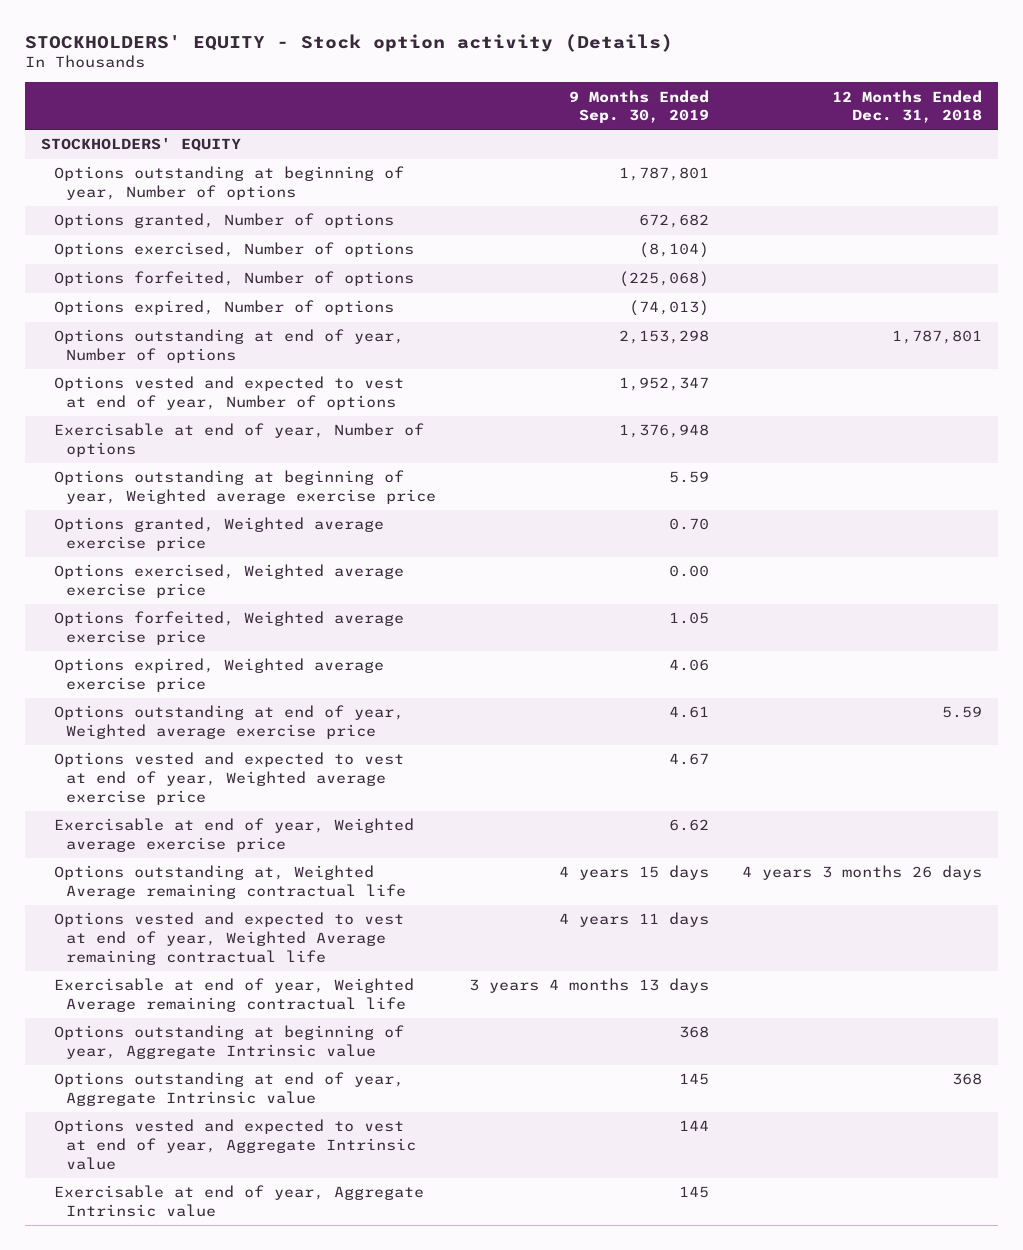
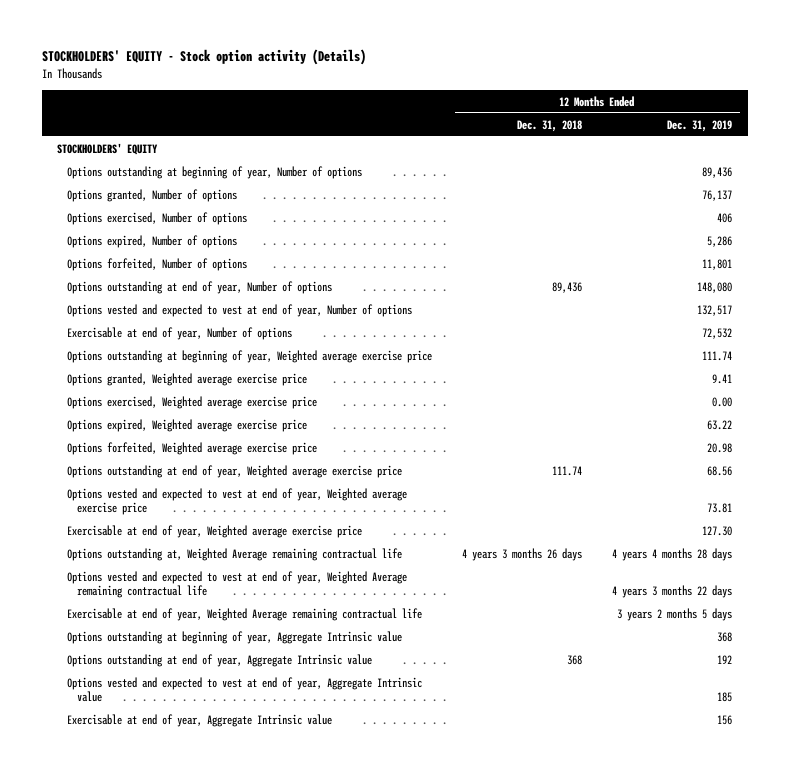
[568,89,709,124] 9 Months Ended Sep. 30, 2019 -> none
none -> [667,119,733,132] Dec. 31, 2019
[53,271,414,287] Options forfeited, Number of options -> [66,257,247,271] Options forfeited, Number of options
[891,330,982,345] 1,787,801 -> [552,281,583,293] 89,436
[53,611,404,646] Options forfeited, Weighted average exercise price -> [66,441,317,455] Options forfeited, Weighted average exercise price
[941,706,982,719] 5.59 -> [552,465,583,476] 111.74

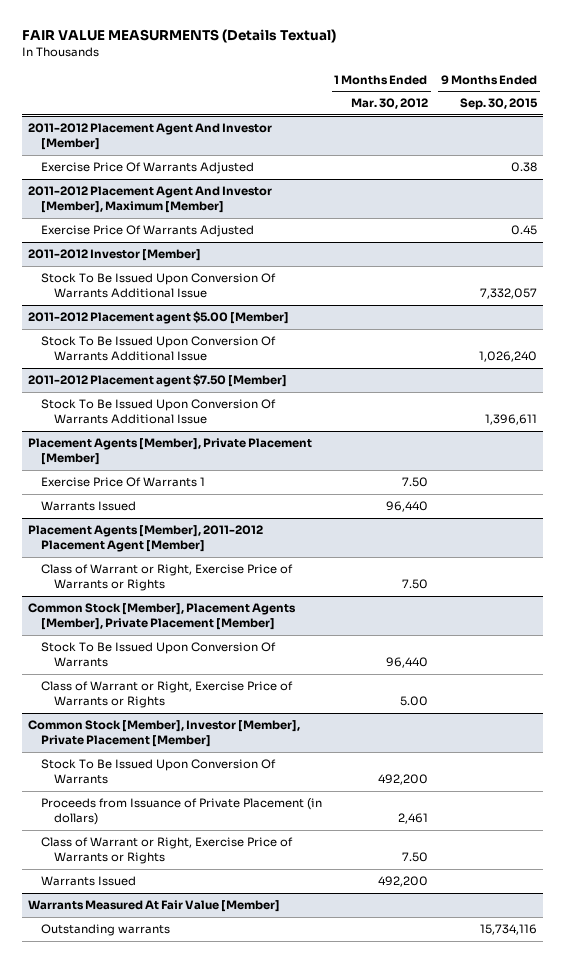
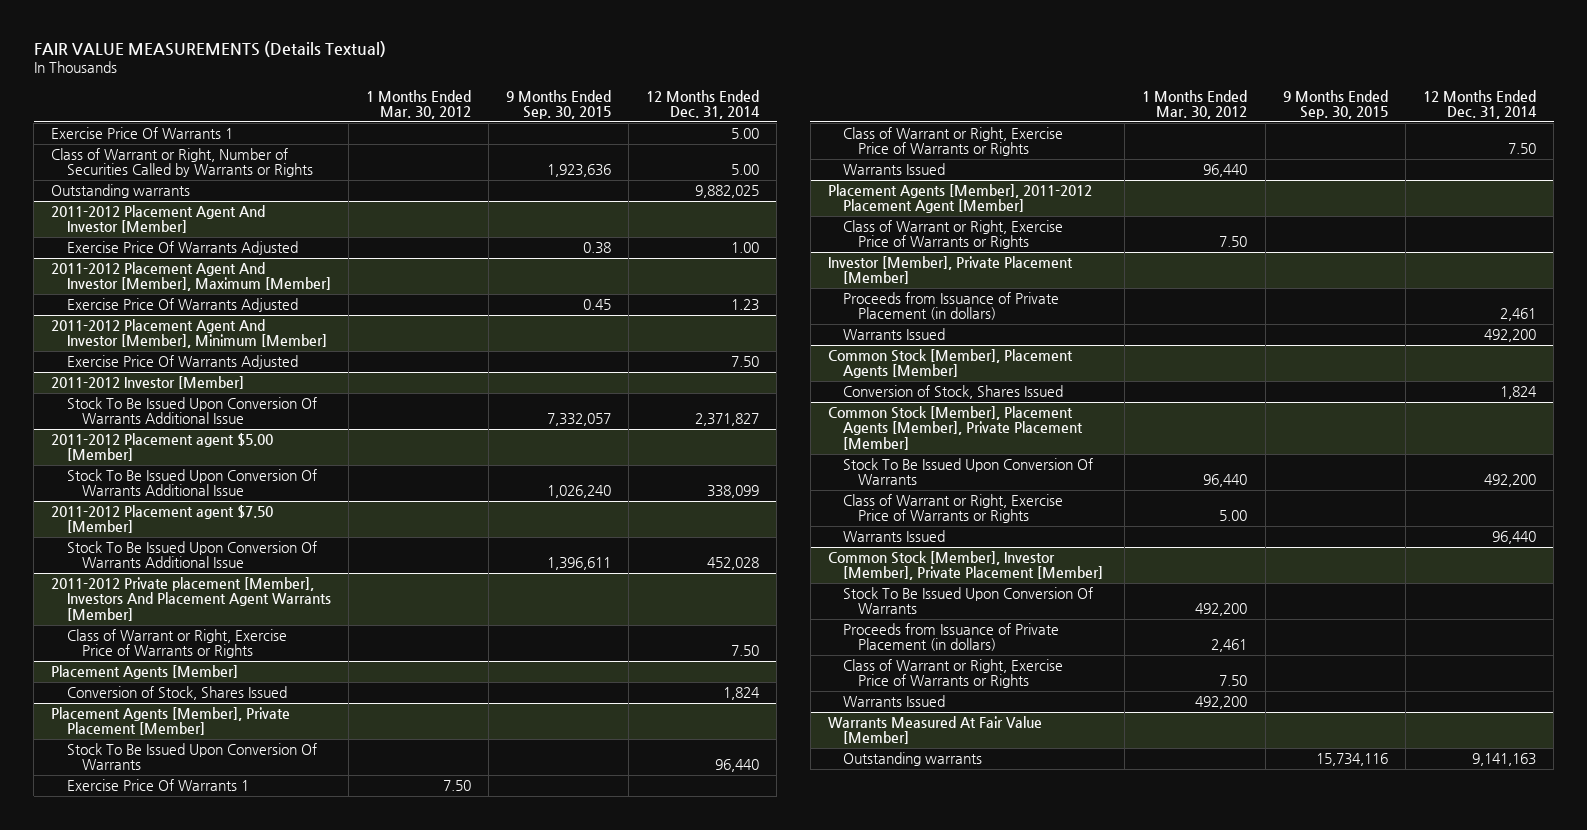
[21,29,336,44] FAIR VALUE MEASURMENTS (Details Textual) -> [33,41,386,58] FAIR VALUE MEASUREMENTS (Details Textual)
none -> [646,89,761,119] 12 Months Ended Dec. 31, 2014
none -> [51,127,234,140] Exercise Price Of Warrants 1
none -> [51,148,313,178] Class of Warrant or Right, Number of Securities Called by Warrants or Rights
none -> [51,184,191,199] Outstanding warrants
none -> [51,319,327,349] 2011-2012 Placement Agent And Investor [Member], Minimum [Member]
none -> [66,355,298,370] Exercise Price Of Warrants Adjusted
none -> [51,577,331,621] 2011-2012 Private placement [Member], Investors And Placement Agent Warrants [Member]
none -> [66,629,287,659] Class of Warrant or Right, Exercise Price of Warrants or Rights
none -> [51,665,239,680] Placement Agents [Member]
none -> [66,686,287,701] Conversion of Stock, Shares Issued
none -> [66,743,317,771] Stock To Be Issued Upon Conversion Of Warrants
none -> [843,127,1064,157] Class of Warrant or Right, Exercise Price of Warrants or Rights
none -> [827,256,1073,285] Investor [Member], Private Placement [Member]
none -> [843,292,1060,321] Proceeds from Issuance of Private Placement (in dollars)
none -> [843,328,946,341] Warrants Issued
none -> [827,349,1073,379] Common Stock [Member], Placement Agents [Member]
none -> [843,385,1064,400] Conversion of Stock, Shares Issued
none -> [843,530,946,543] Warrants Issued

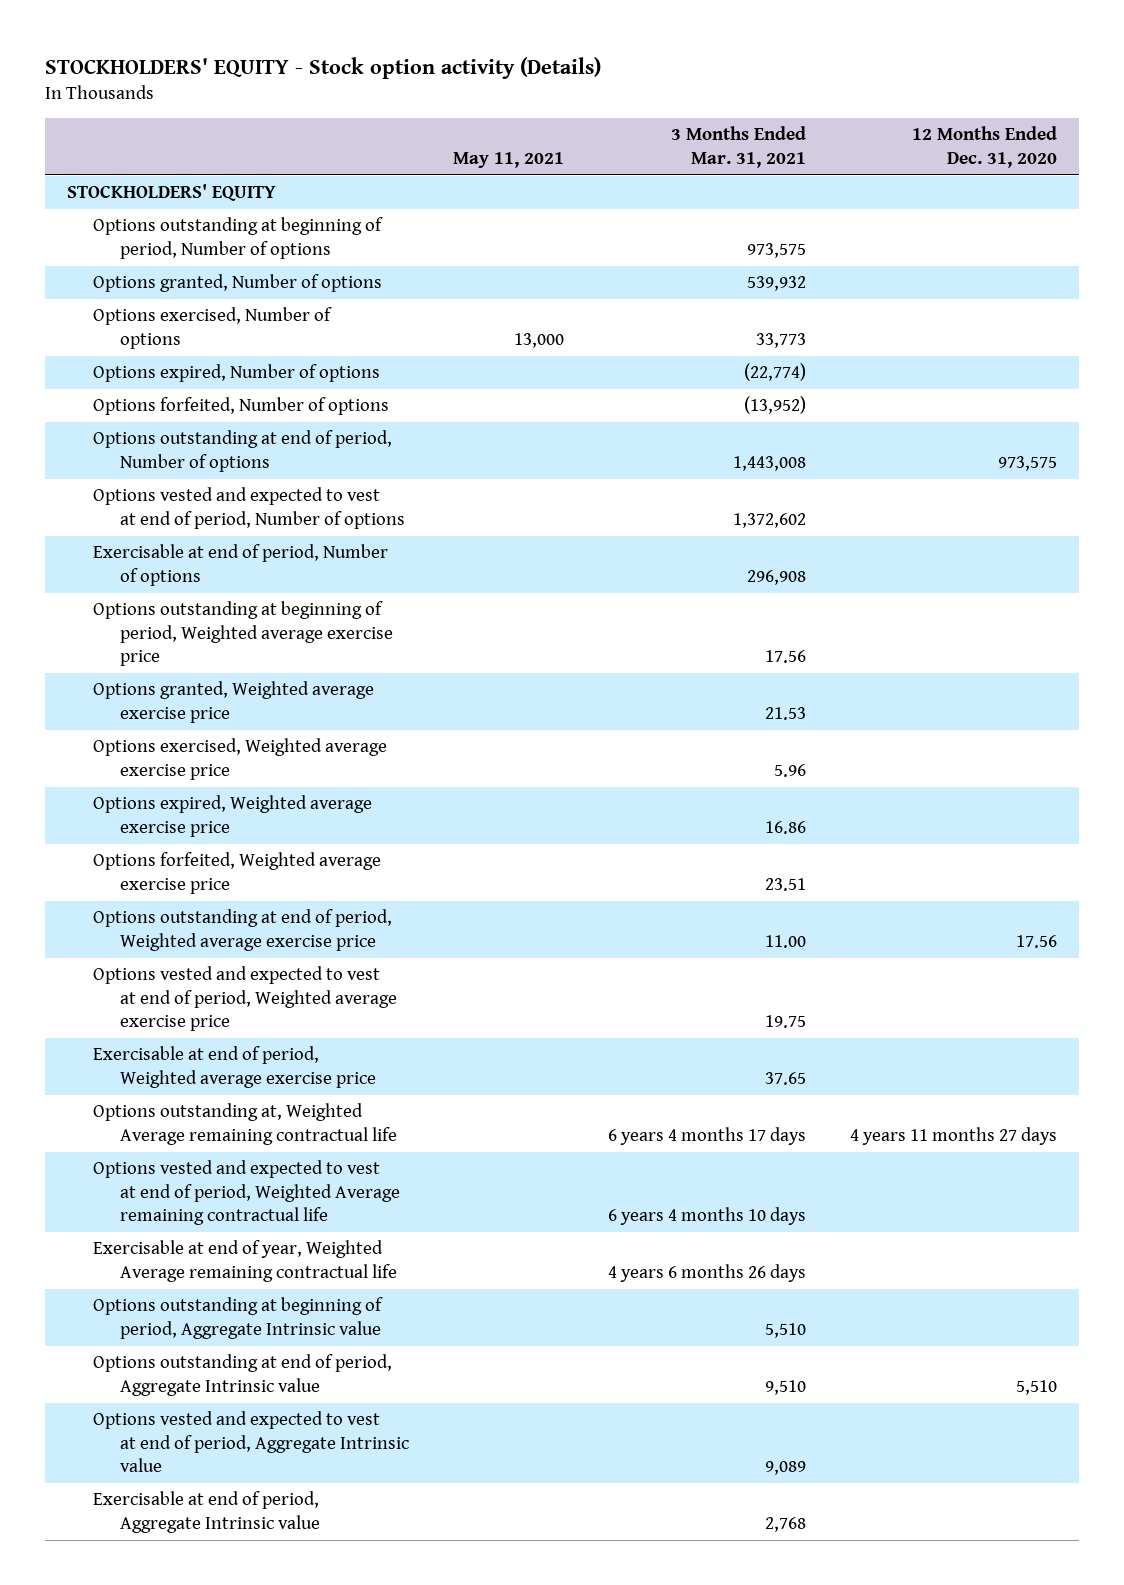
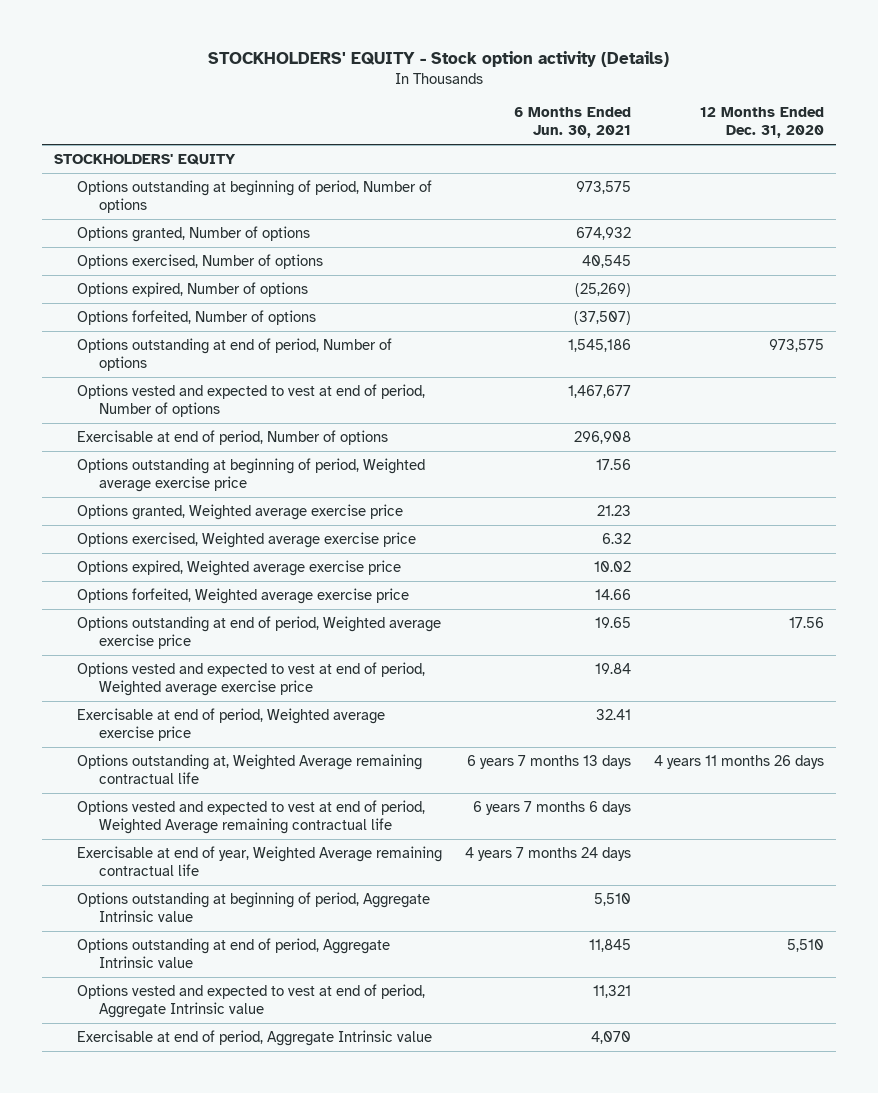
[452,151,564,168] May 11, 2021 -> none
[670,126,806,168] 3 Months Ended Mar. 31, 2021 -> none
none -> [513,106,631,139] 6 Months Ended Jun. 30, 2021
[849,1126,1057,1145] 4 years 11 months 27 days -> [654,754,825,769] 4 years 11 months 26 days

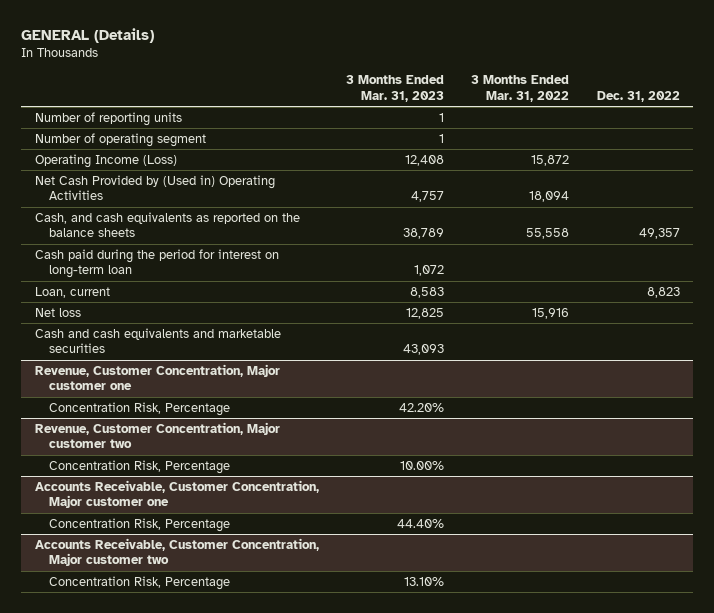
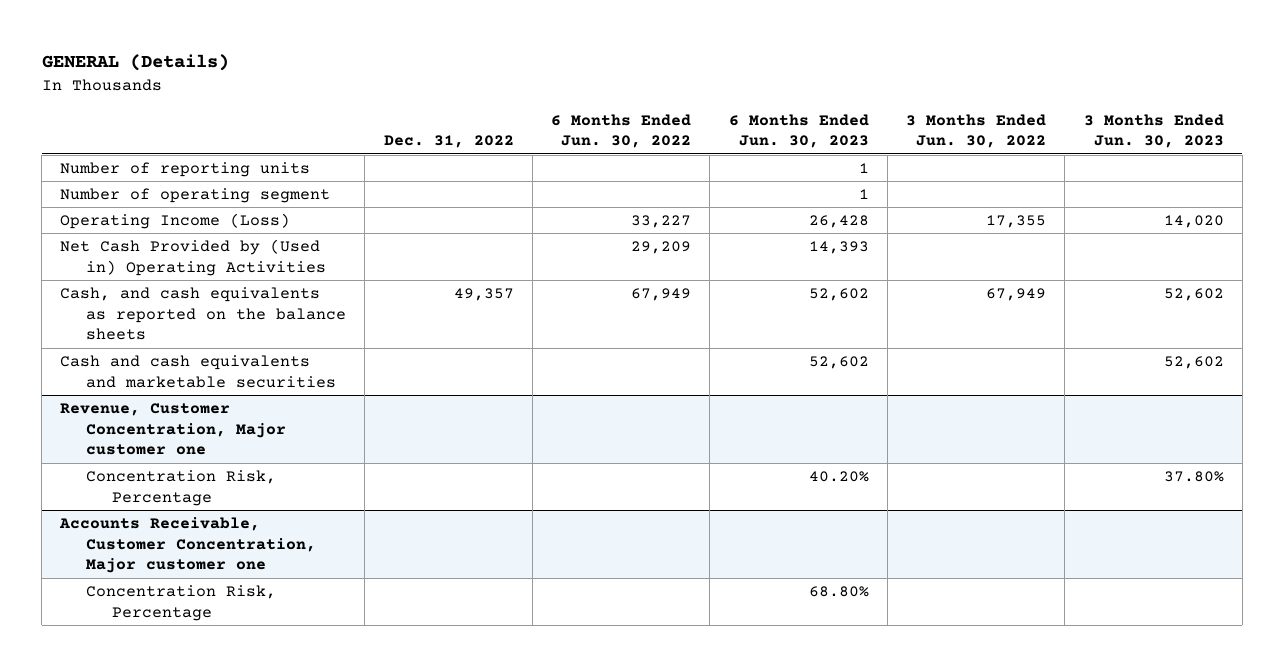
[345,75,444,103] 3 Months Ended Mar. 31, 2023 -> none
[471,75,570,103] 3 Months Ended Mar. 31, 2022 -> none
none -> [551,113,692,149] 6 Months Ended Jun. 30, 2022
none -> [728,113,869,149] 6 Months Ended Jun. 30, 2023
none -> [906,113,1047,149] 3 Months Ended Jun. 30, 2022
none -> [1083,113,1224,149] 3 Months Ended Jun. 30, 2023
[34,248,279,279] Cash paid during the period for interest on long-term loan -> none
[34,286,110,298] Loan, current -> none
[34,307,81,317] Net loss -> none
[34,421,280,449] Revenue, Customer Concentration, Major customer two -> none
[49,459,231,474] Concentration Risk, Percentage -> none
[34,537,319,567] Accounts Receivable, Customer Concentration, Major customer two -> none
[49,575,231,590] Concentration Risk, Percentage -> none

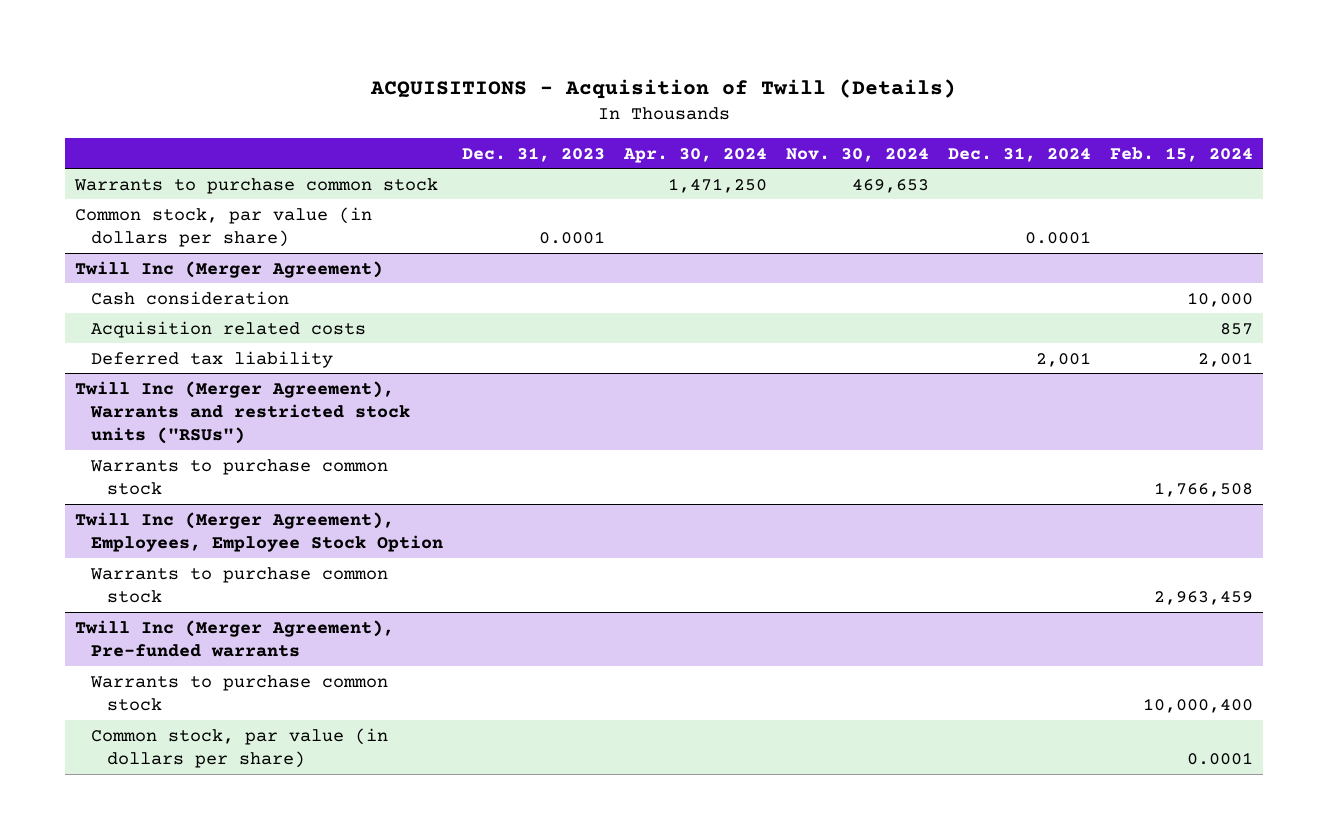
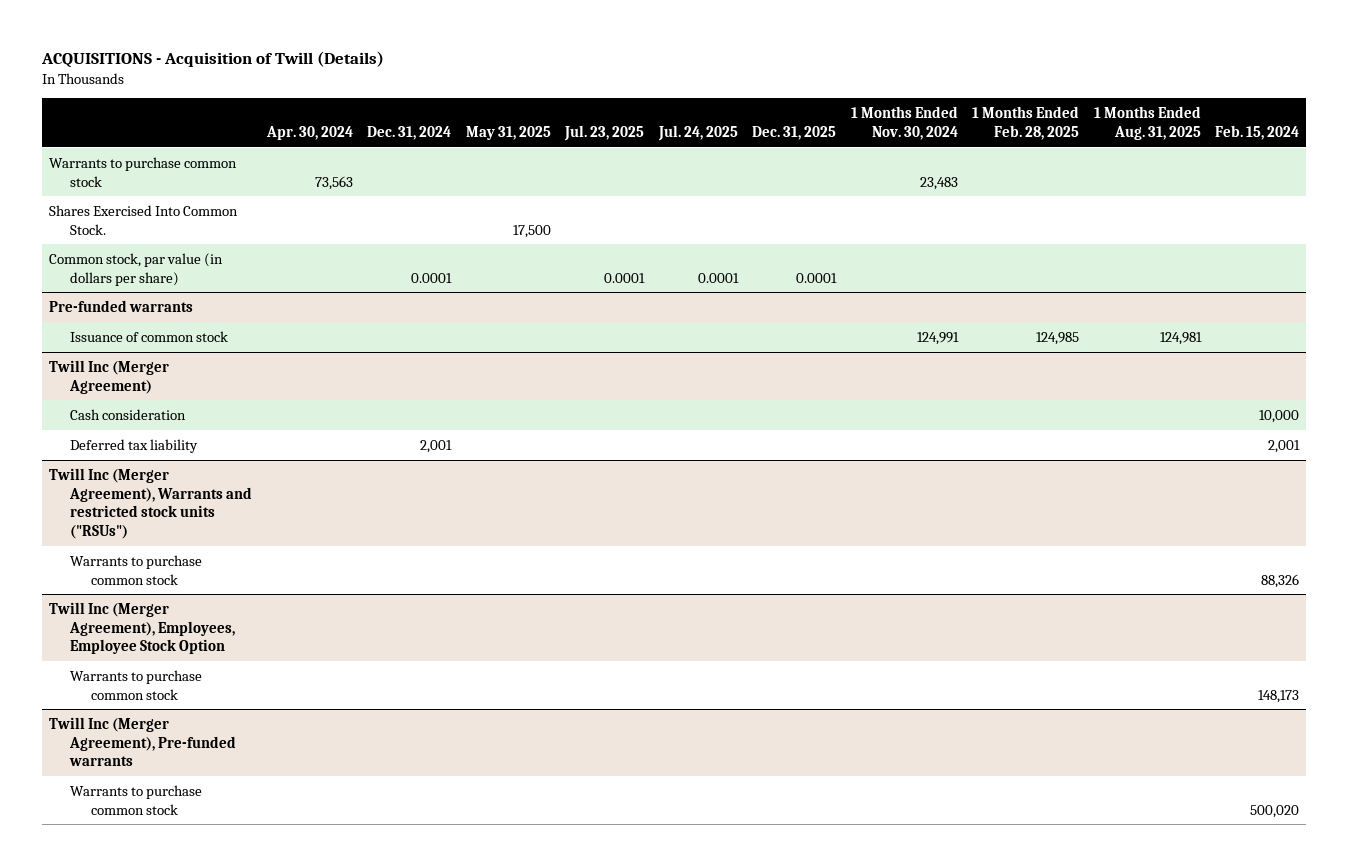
[461,146,605,162] Dec. 31, 2023 -> none
[786,147,930,162] Nov. 30, 2024 -> none
none -> [465,126,551,141] May 31, 2025
none -> [564,125,645,142] Jul. 23, 2025
none -> [657,125,738,142] Jul. 24, 2025
none -> [752,126,837,141] Dec. 31, 2025
none -> [850,106,958,141] 1 Months Ended Nov. 30, 2024
none -> [972,106,1080,141] 1 Months Ended Feb. 28, 2025
none -> [1093,106,1201,141] 1 Months Ended Aug. 31, 2025
[668,177,768,193] 1,471,250 -> [314,175,353,190] 73,563
none -> [49,204,239,235] Shares Exercised Into Common Stock.
none -> [49,299,194,312] Pre-funded warrants
none -> [70,330,229,342] Issuance of common stock
[90,320,366,338] Acquisition related costs -> none
[1154,481,1254,497] 1,766,508 -> [1261,573,1300,588] 88,326
[1154,590,1254,605] 2,963,459 -> [1258,689,1300,703] 148,173
[90,727,388,768] Common stock, par value (in dollars per share) -> none
[1143,697,1254,713] 10,000,400 -> [1250,804,1300,818] 500,020

